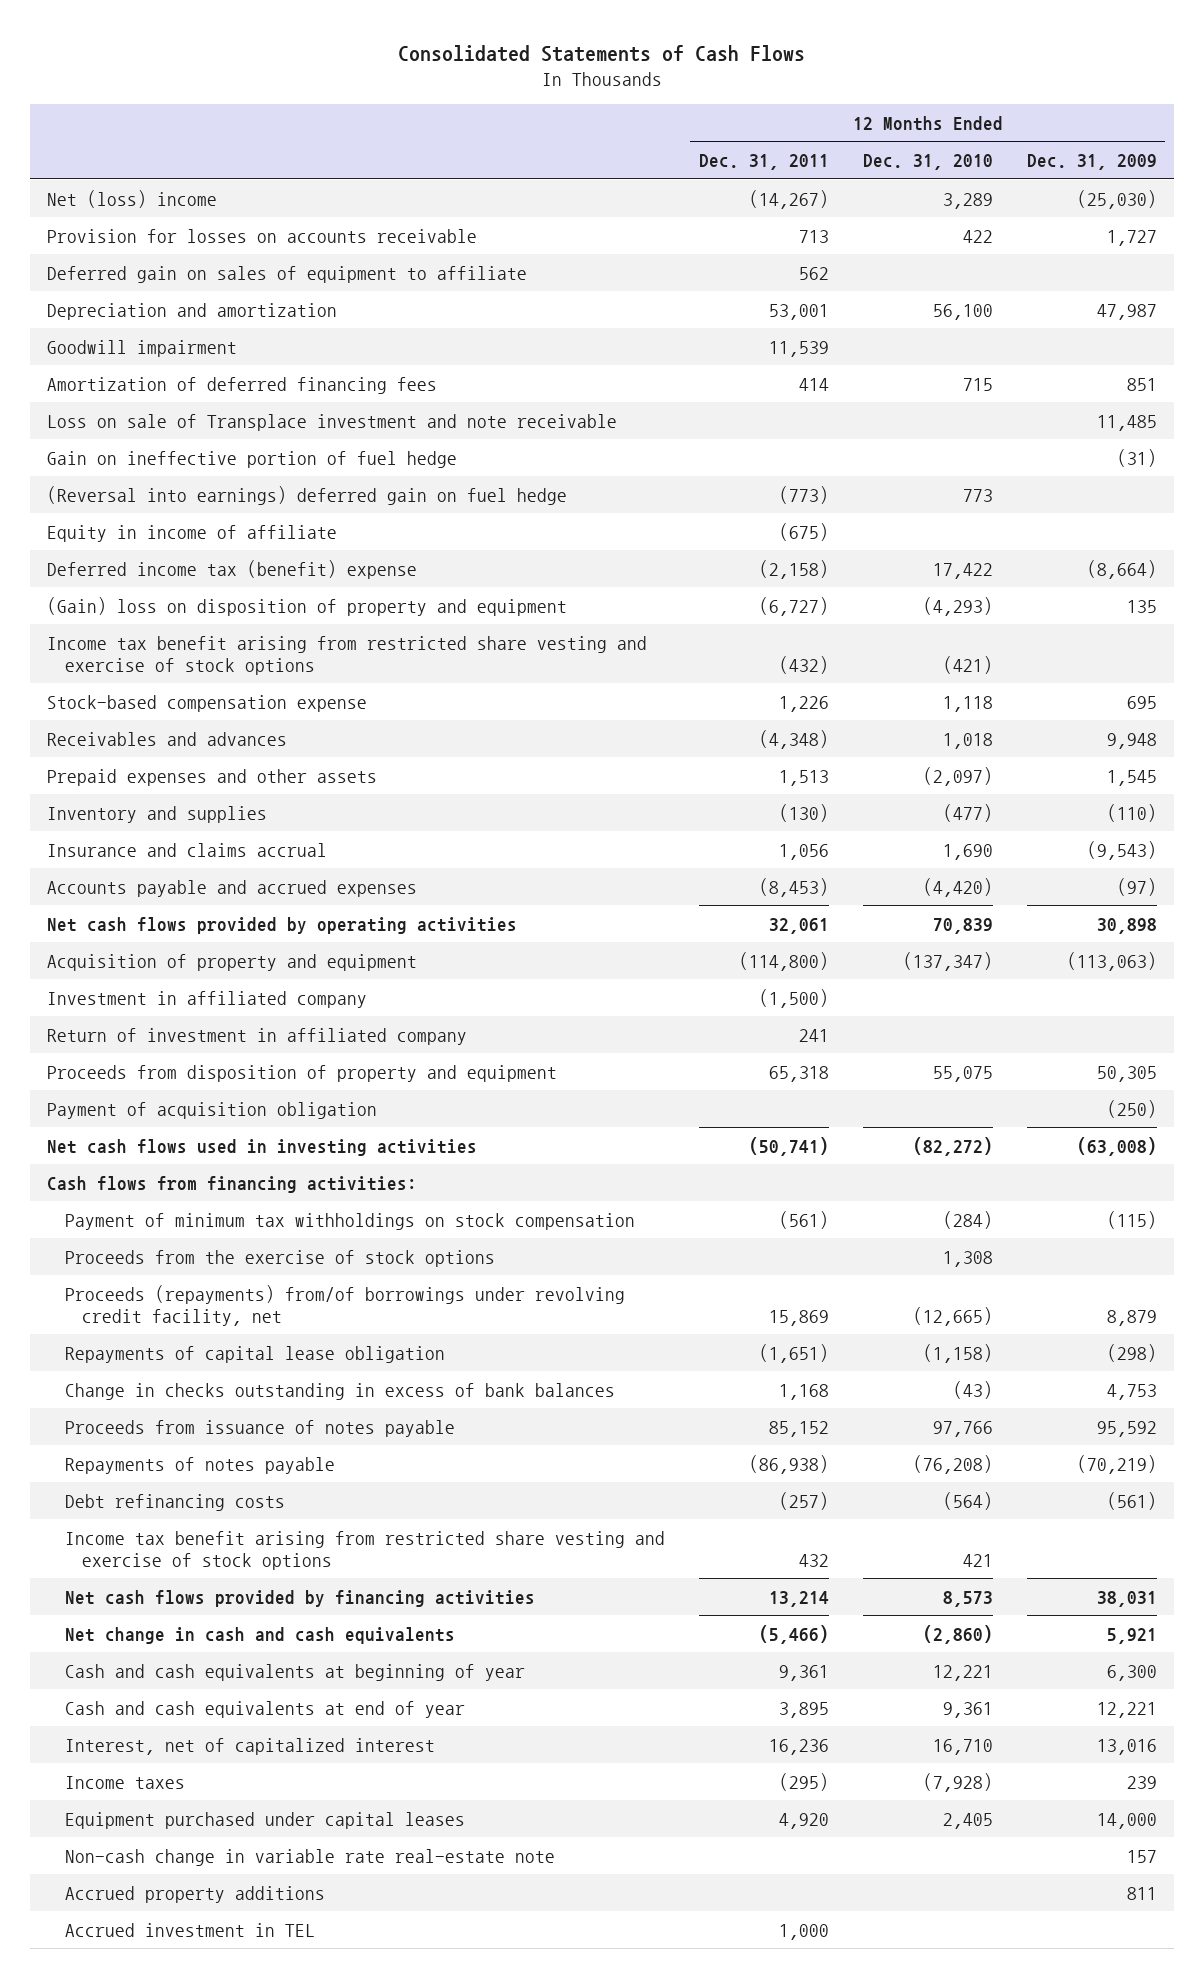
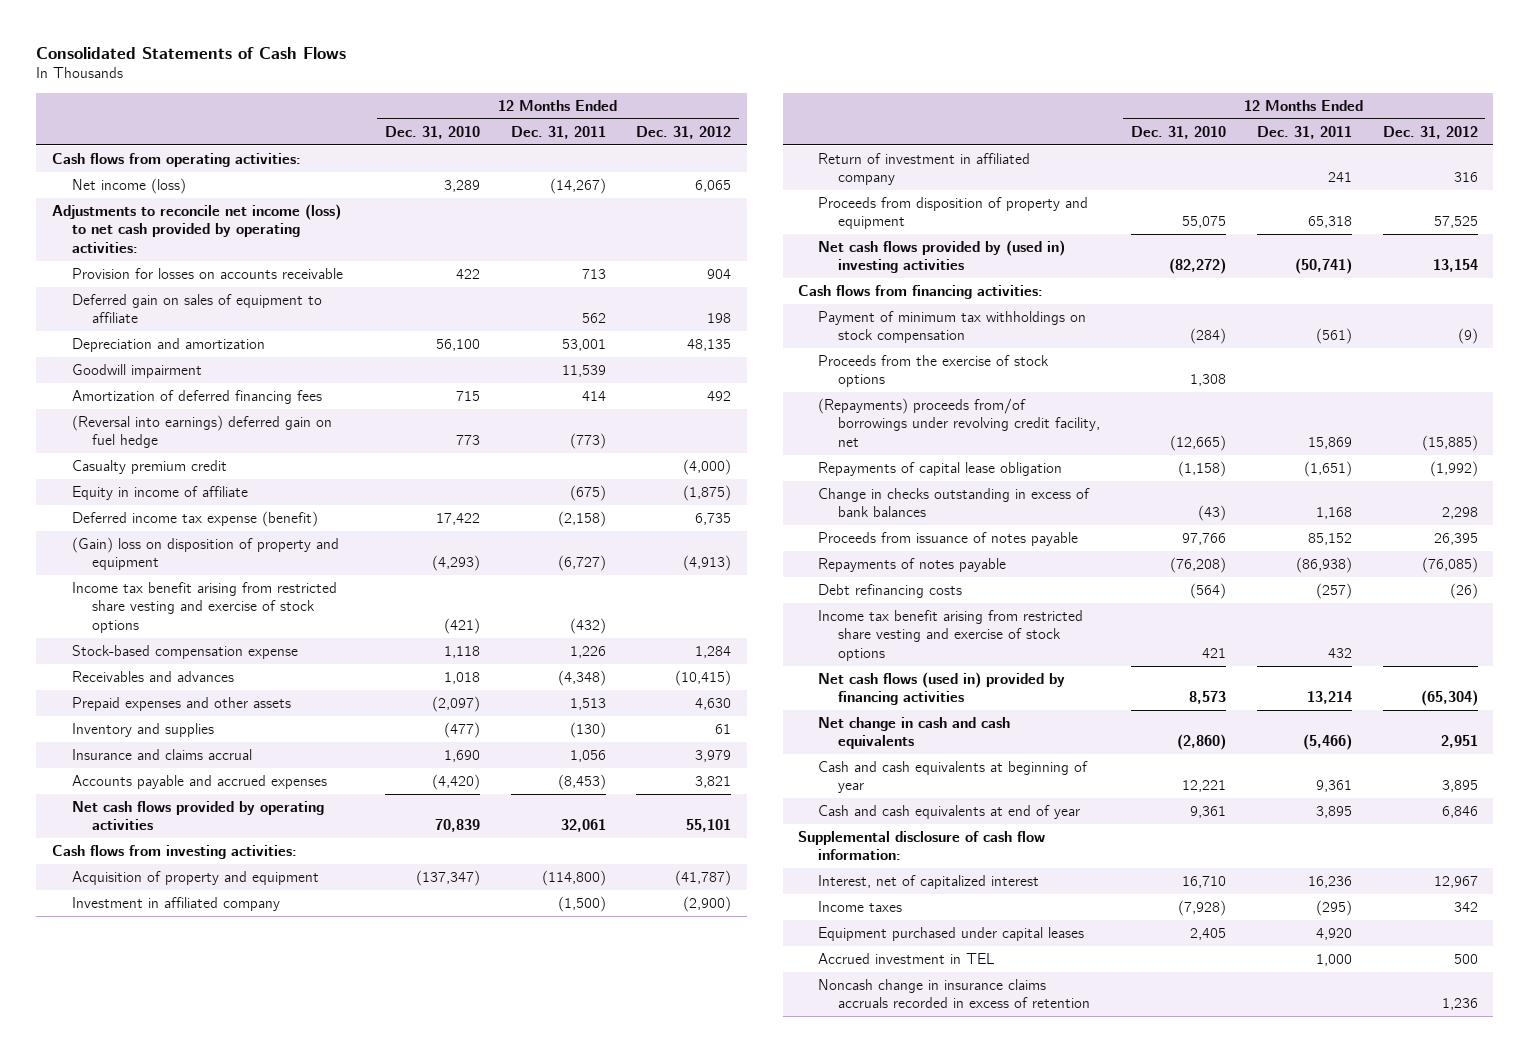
[1026,154,1157,171] Dec. 31, 2009 -> none
none -> [636,125,732,139] Dec. 31, 2012
none -> [51,153,301,168] Cash flows from operating activities:
[47,189,218,208] Net (loss) income -> [71,178,186,195] Net income (loss)
none -> [51,204,341,253] Adjustments to reconcile net income (loss) to net cash provided by operating activities:
[47,413,618,431] Loss on sale of Transplace investment and note receivable -> none
[47,450,458,468] Gain on ineffective portion of fuel hedge -> none
none -> [71,460,227,475] Casualty premium credit
[47,559,418,579] Deferred income tax (benefit) expense -> [71,511,318,528] Deferred income tax expense (benefit)
none -> [51,845,297,860] Cash flows from investing activities:
[47,1101,378,1119] Payment of acquisition obligation -> none
[47,1138,478,1156] Net cash flows used in investing activities -> [818,240,1066,274] Net cash flows provided by (used in) investing activities
[64,1284,625,1326] Proceeds (repayments) from/of borrowings under revolving credit facility, net -> [818,398,1101,447] (Repayments) proceeds from/of borrowings under revolving credit facility, net
[64,1589,535,1607] Net cash flows provided by financing activities -> [818,672,1066,706] Net cash flows (used in) provided by financing activities
none -> [798,831,1046,861] Supplemental disclosure of cash flow information:
[64,1848,555,1866] Non-cash change in variable rate real-estate note -> none
[64,1885,325,1903] Accrued property additions -> none
none -> [818,979,1091,1009] Noncash change in insurance claims accruals recorded in excess of retention

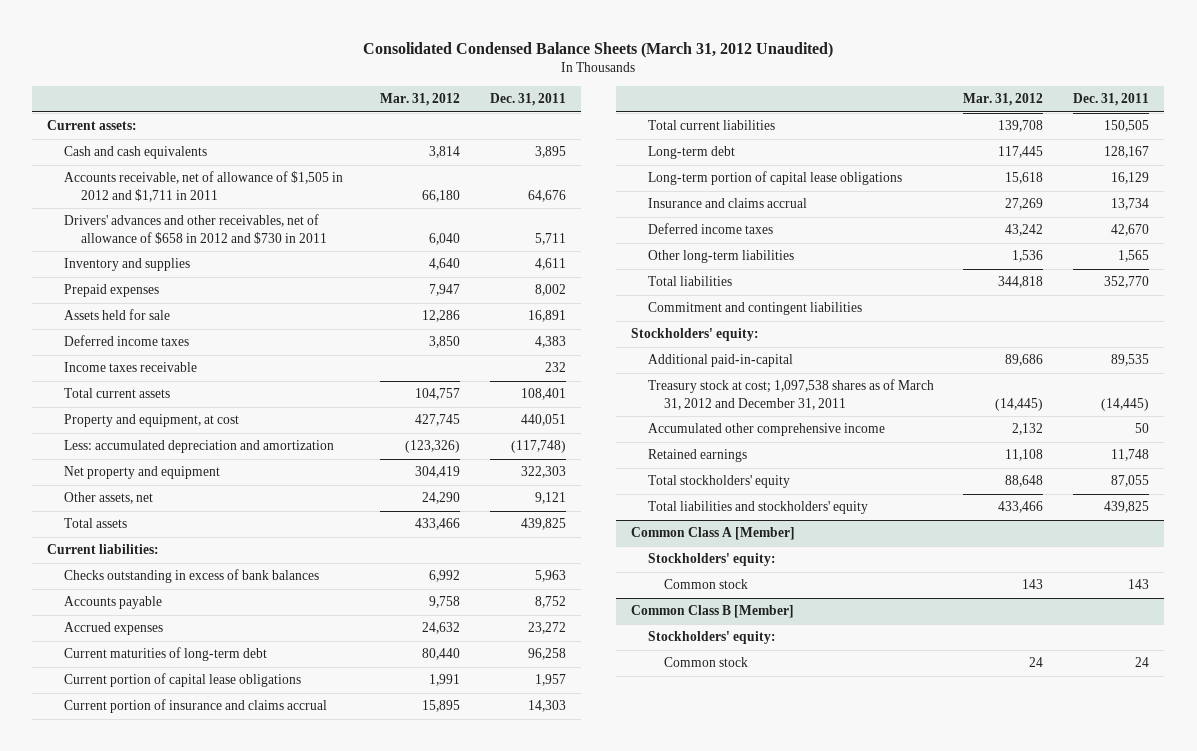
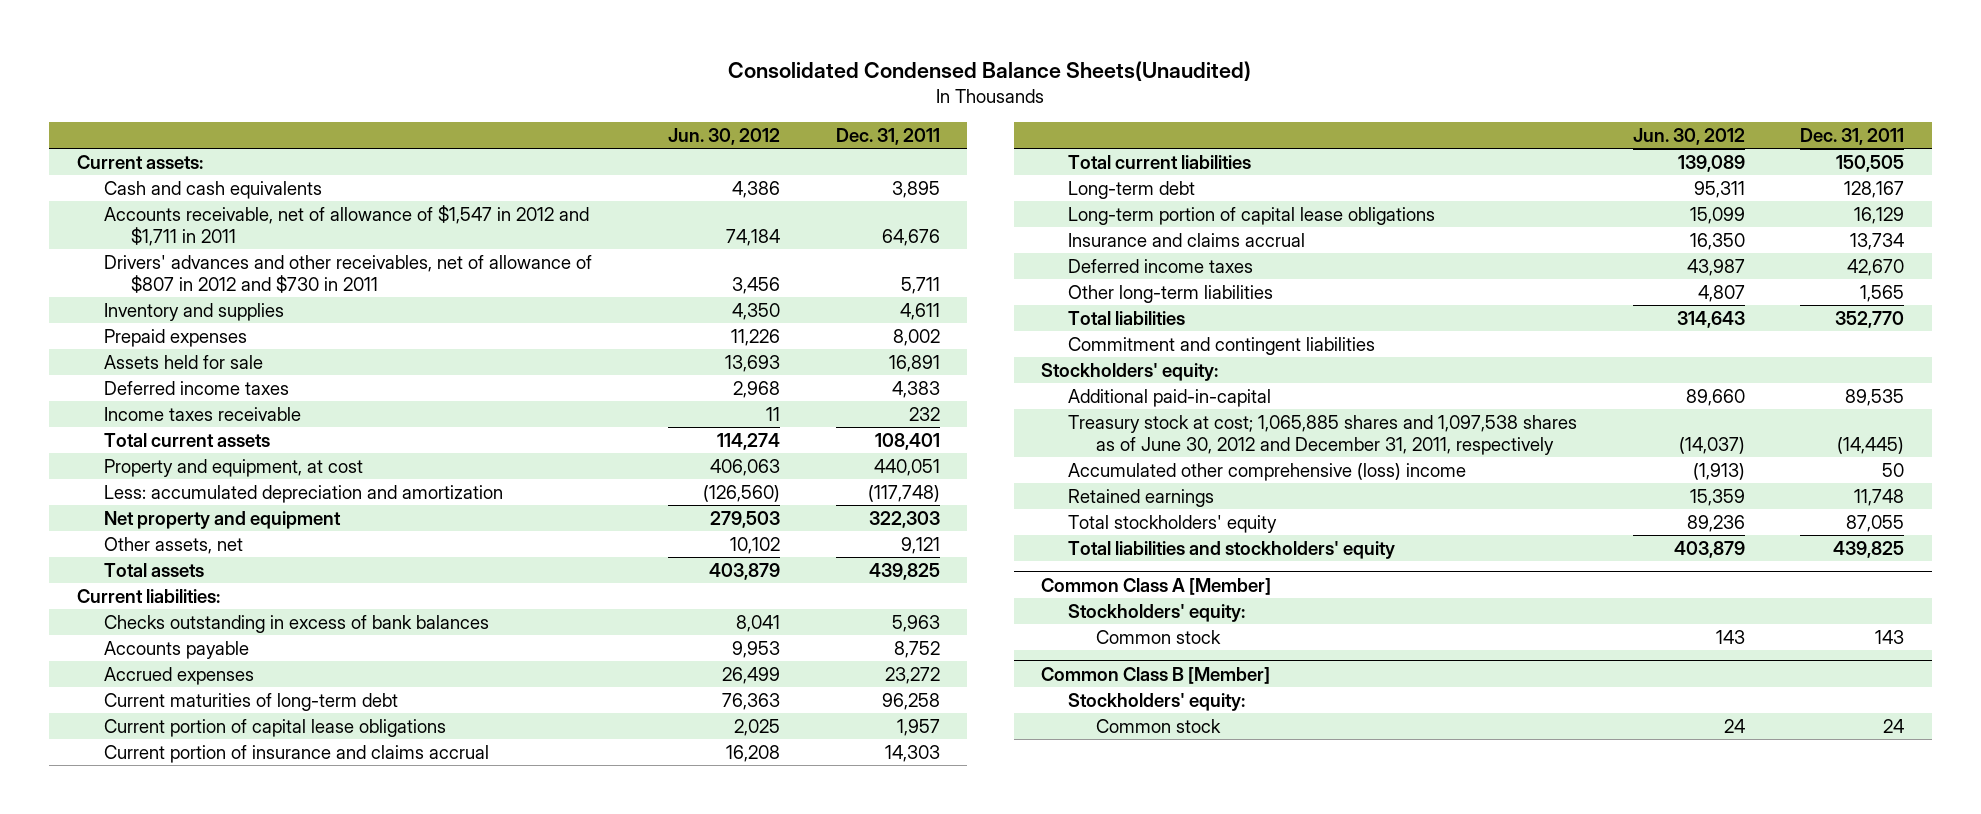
[363,41,834,58] Consolidated Condensed Balance Sheets (March 31, 2012 Unaudited) -> [728,61,1252,82] Consolidated Condensed Balance Sheets(Unaudited)
[380,93,461,107] Mar. 31, 2012 -> none
none -> [668,127,781,145] Jun. 30, 2012
[64,171,344,202] Accounts receivable, net of allowance of $1,505 in 2012 and $1,711 in 2011 -> [103,204,589,246] Accounts receivable, net of allowance of $1,547 in 2012 and $1,711 in 2011
[64,214,328,244] Drivers' advances and other receivables, net of allowance of $658 in 2012 and $730 in 2011 -> [103,254,592,293] Drivers' advances and other receivables, net of allowance of $807 in 2012 and $730 in 2011
[647,379,934,410] Treasury stock at cost; 1,097,538 shares as of March 31, 2012 and December 31, 2011 -> [1068,414,1578,455] Treasury stock at cost; 1,065,885 shares and 1,097,538 shares as of June 30, 2012 and December 31, 2011, respectively
[647,423,885,437] Accumulated other comprehensive income -> [1068,462,1467,481] Accumulated other comprehensive (loss) income

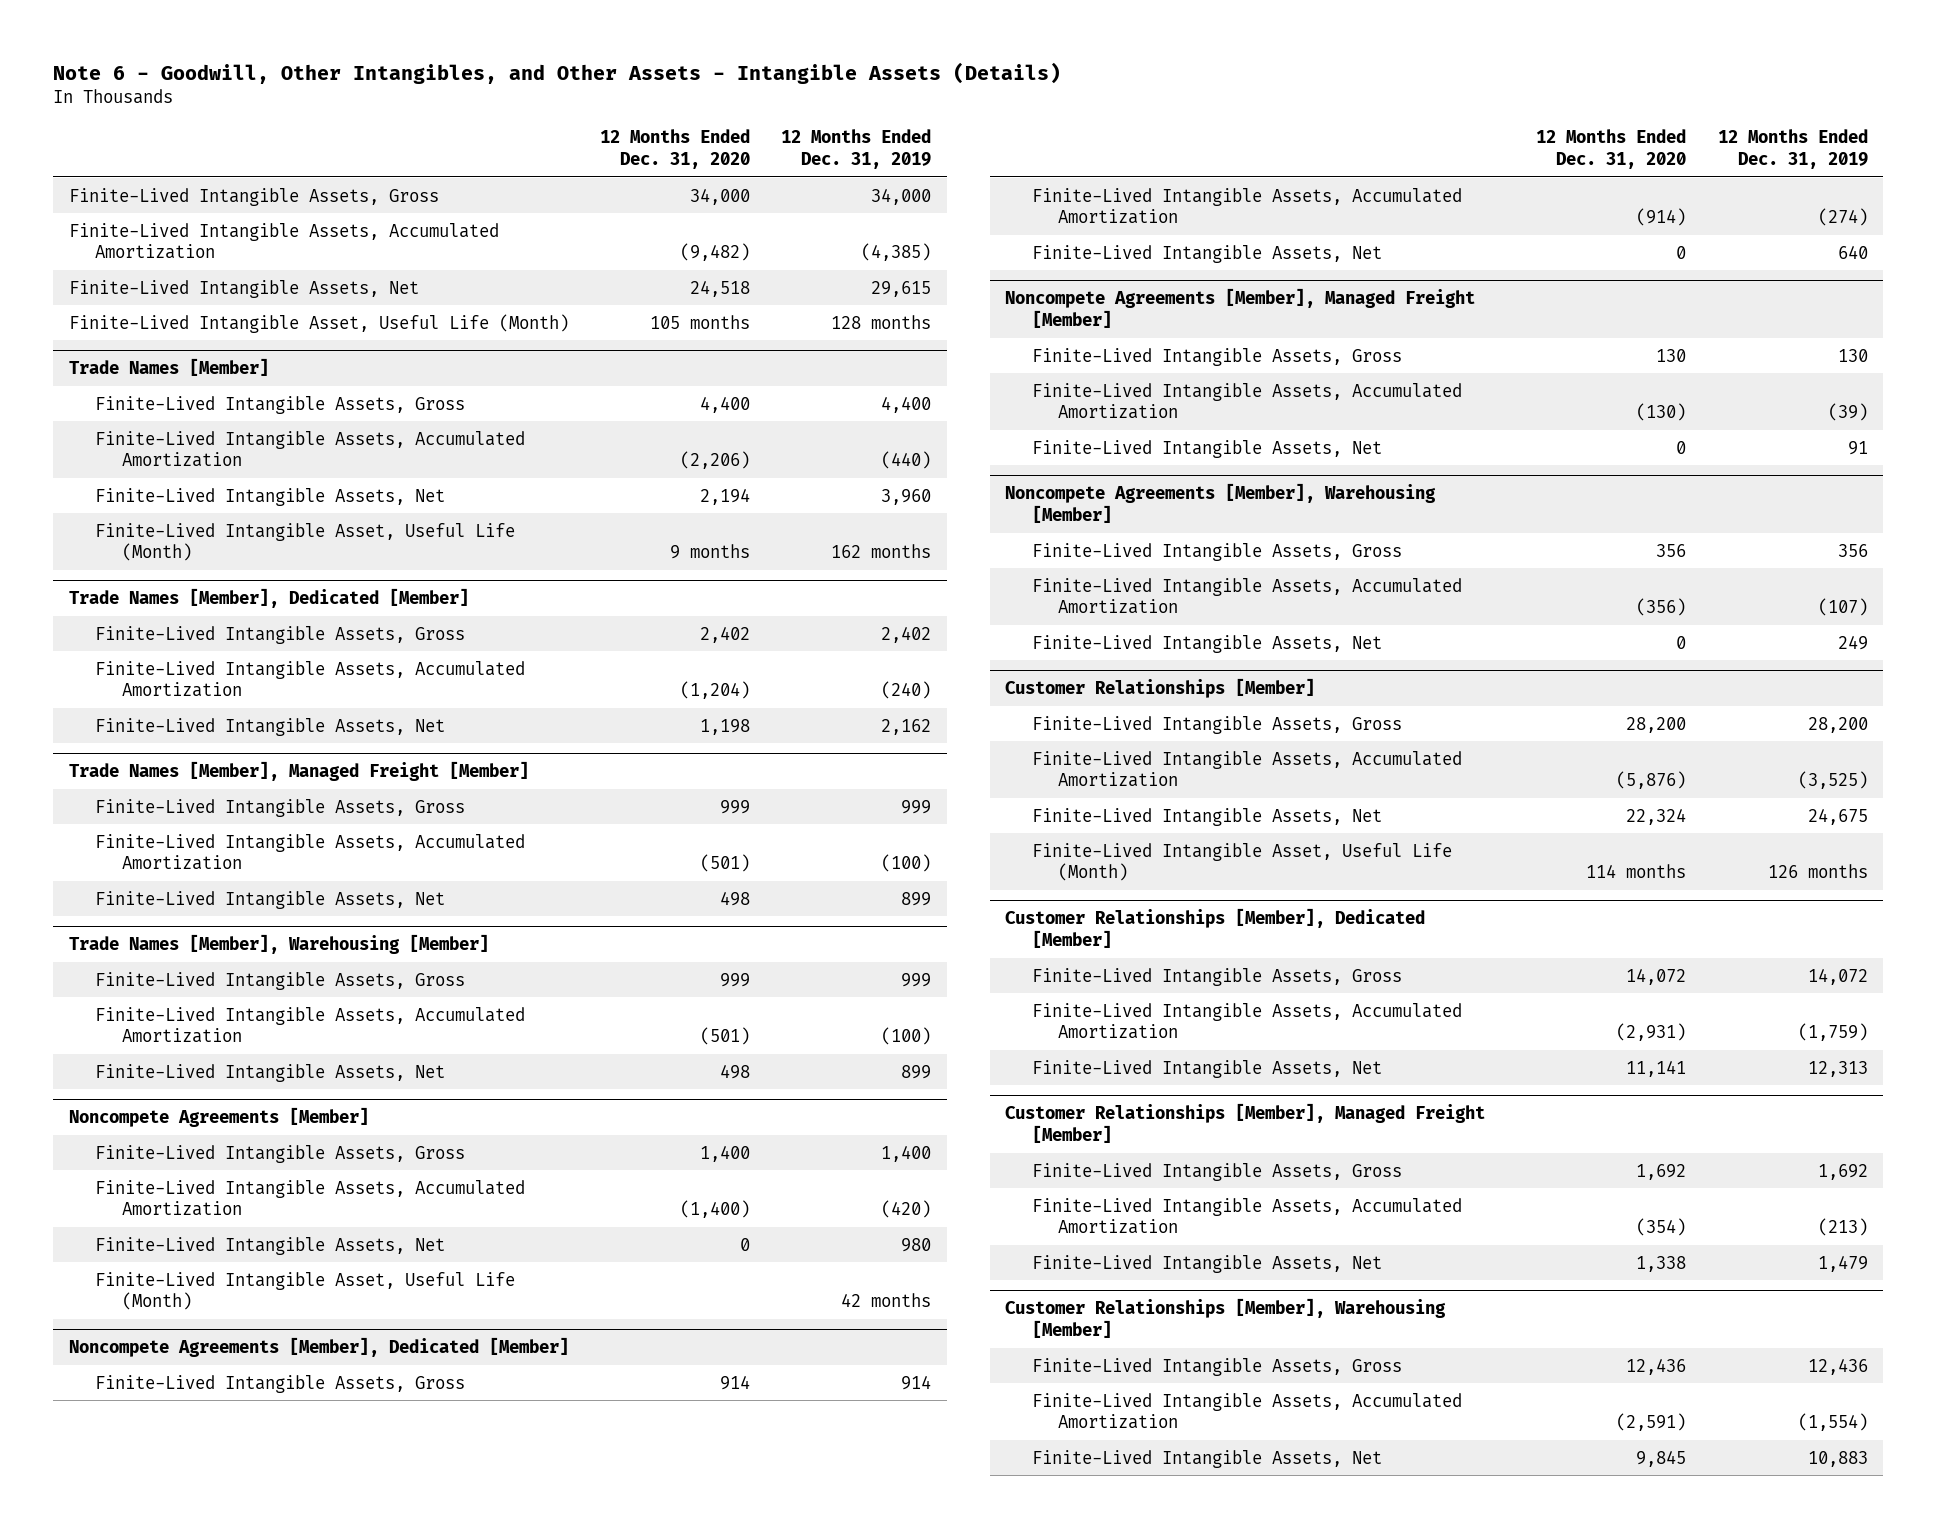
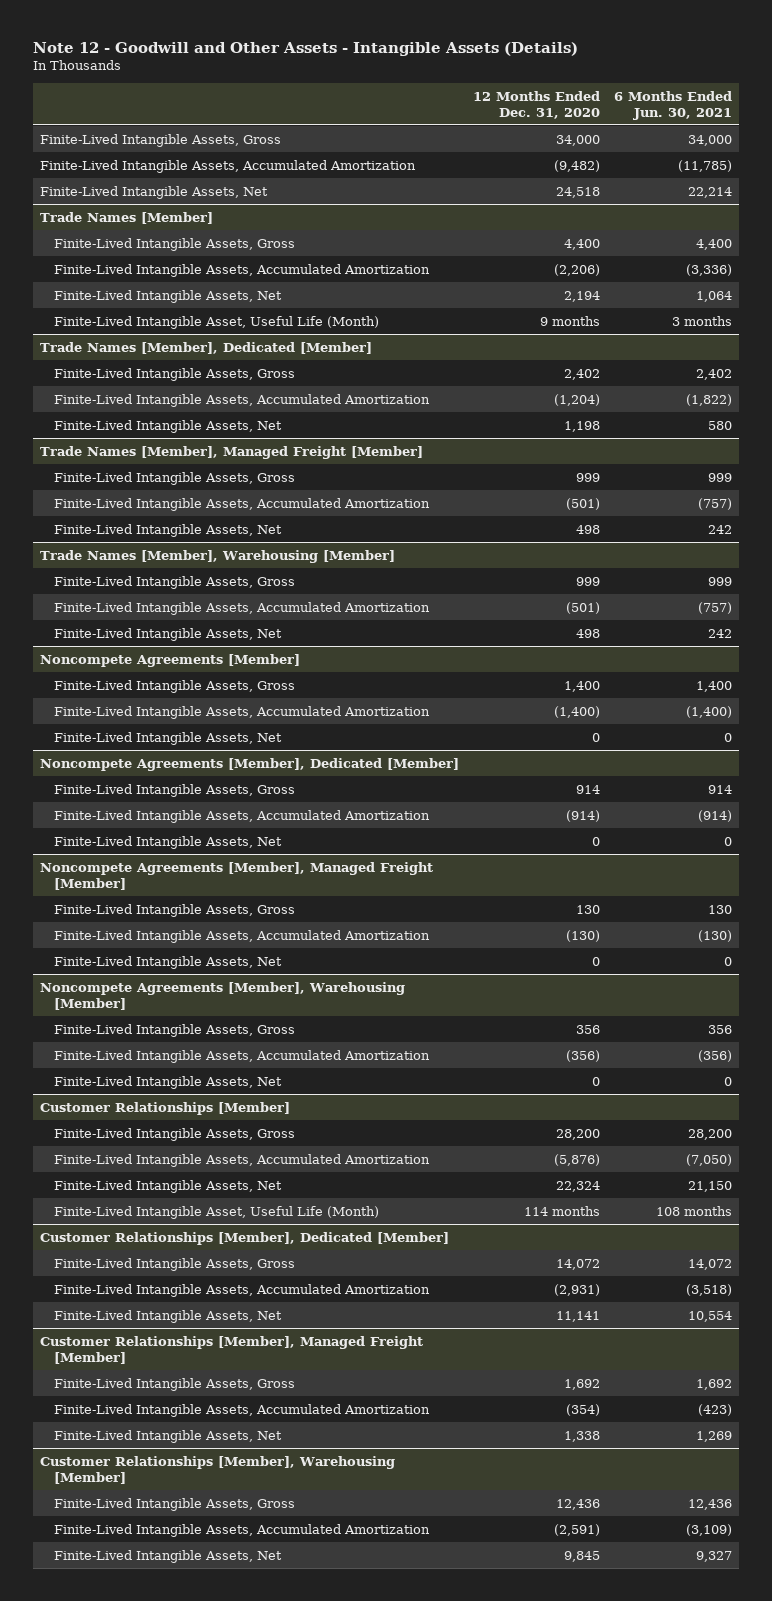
[53,61,1062,84] Note 6 - Goodwill, Other Intangibles, and Other Assets - Intangible Assets (Details) -> [32,41,578,56] Note 12 - Goodwill and Other Assets - Intangible Assets (Details)
[781,129,932,170] 12 Months Ended Dec. 31, 2019 -> none
none -> [613,90,732,120] 6 Months Ended Jun. 30, 2021
[68,313,569,333] Finite-Lived Intangible Asset, Useful Life (Month) -> none
[95,1271,516,1311] Finite-Lived Intangible Asset, Useful Life (Month) -> none

